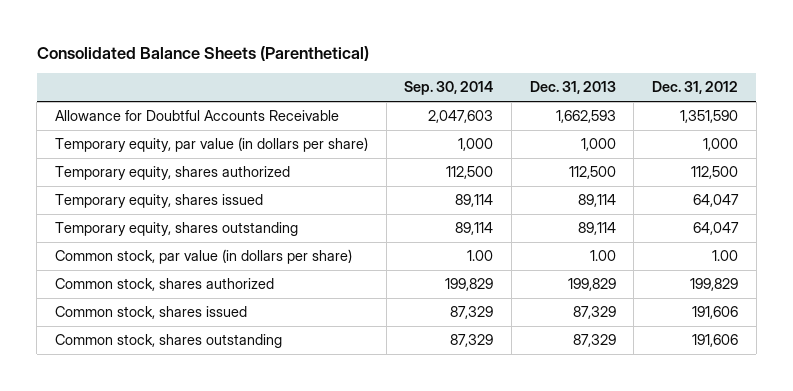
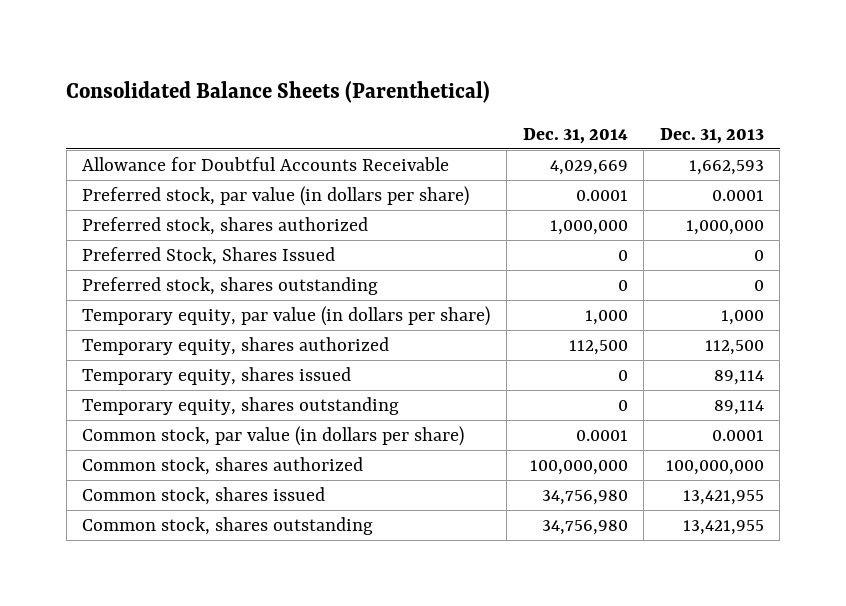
[404,81,494,96] Sep. 30, 2014 -> none
[651,81,738,95] Dec. 31, 2012 -> none
none -> [522,127,628,144] Dec. 31, 2014
none -> [82,186,470,207] Preferred stock, par value (in dollars per share)
none -> [82,217,369,236] Preferred stock, shares authorized
none -> [82,247,336,266] Preferred Stock, Shares Issued
none -> [82,277,379,296] Preferred stock, shares outstanding
[589,250,616,262] 1.00 -> [711,430,764,442] 0.0001
[567,278,616,292] 199,829 -> [665,460,764,476] 100,000,000
[572,306,616,320] 87,329 -> [682,490,764,506] 13,421,955
[572,334,616,348] 87,329 -> [682,520,764,536] 13,421,955

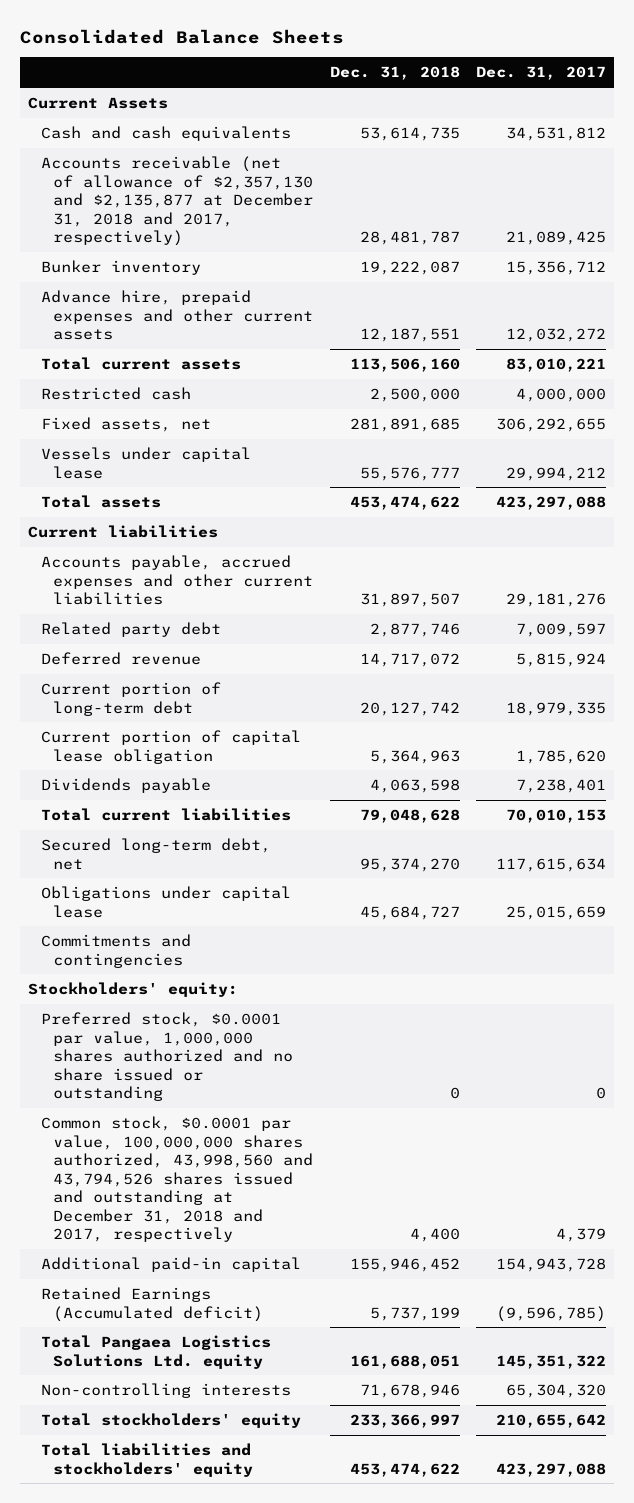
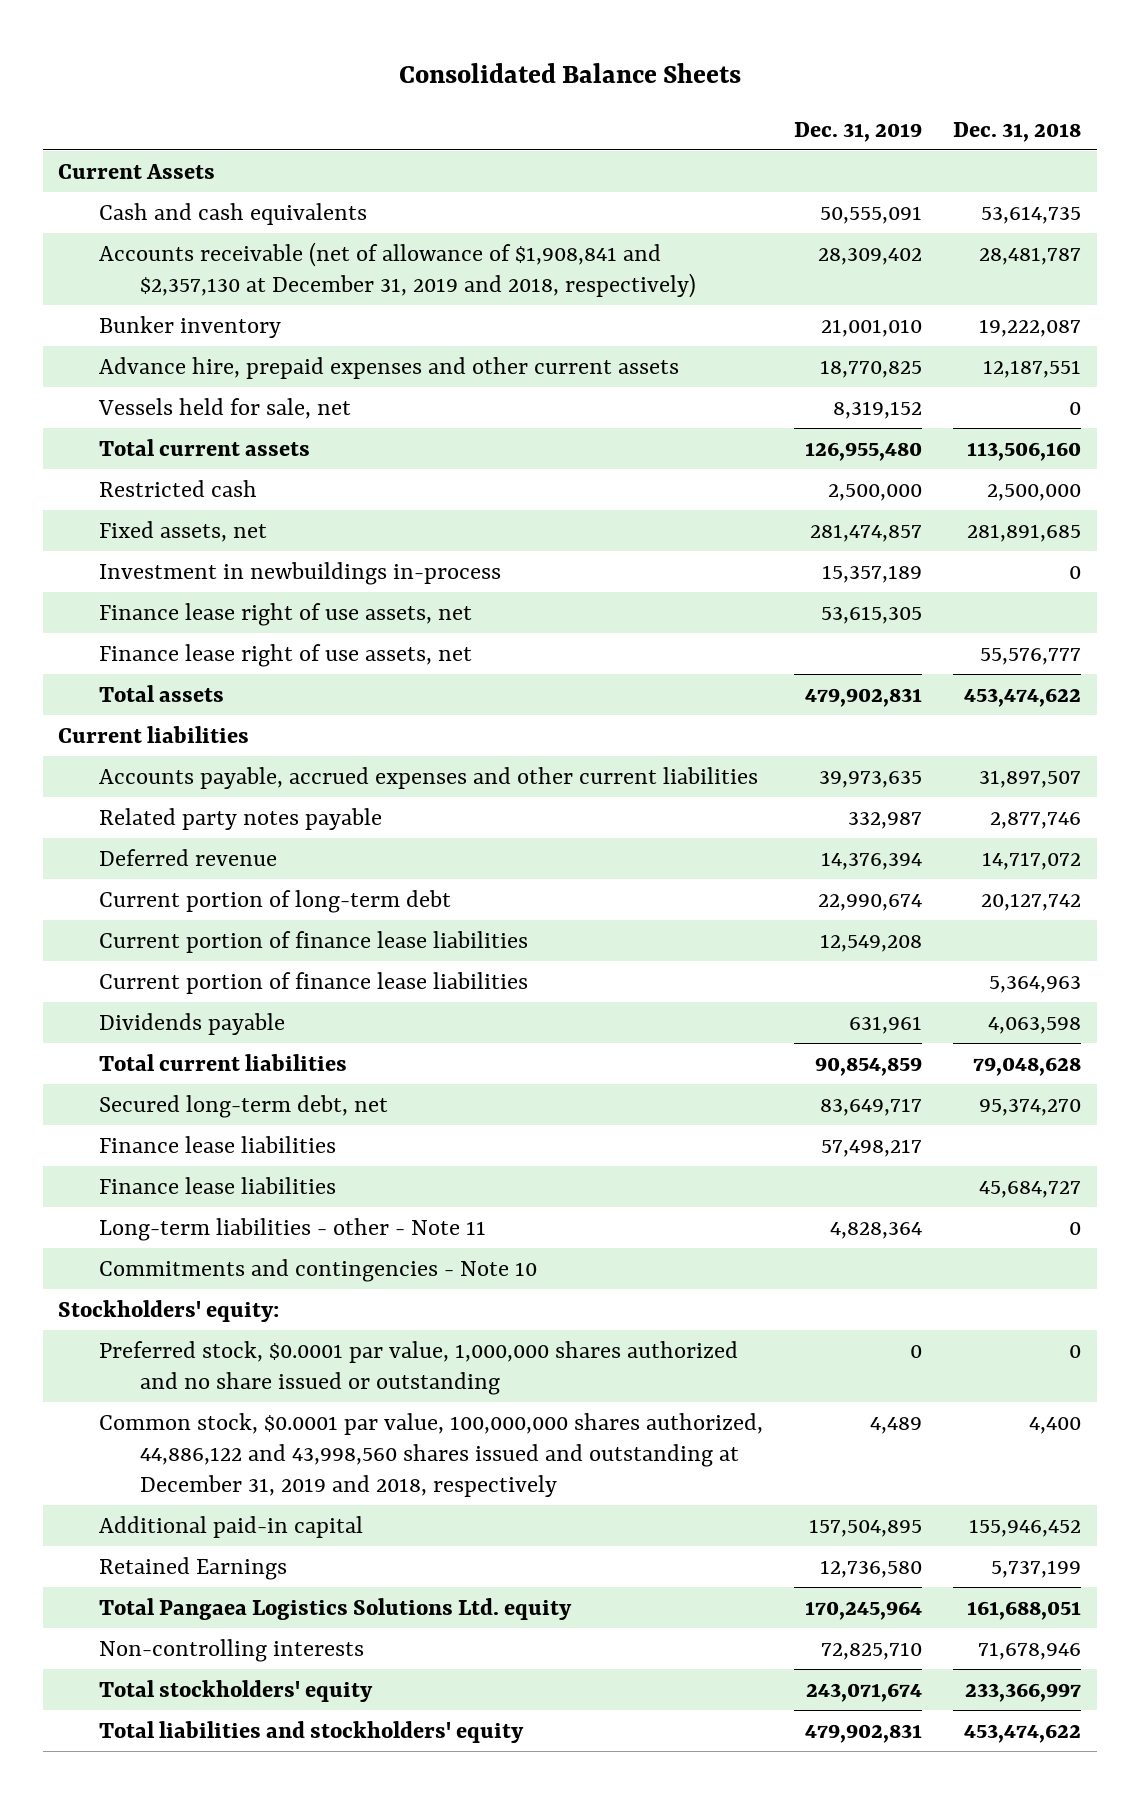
[475,66,606,81] Dec. 31, 2017 -> none
none -> [794,121,923,142] Dec. 31, 2019
[40,155,314,247] Accounts receivable (net of allowance of $2,357,130 and $2,135,877 at December 31, 2018 and 2017, respectively) -> [99,241,696,298] Accounts receivable (net of allowance of $1,908,841 and $2,357,130 at December 31, 2019 and 2018, respectively)
none -> [98,397,352,419] Vessels held for sale, net
none -> [99,561,502,585] Investment in newbuildings in-process
none -> [99,602,473,626] Finance lease right of use assets, net
[40,446,251,479] Vessels under capital lease -> [99,643,473,667] Finance lease right of use assets, net
[40,621,221,637] Related party debt -> [99,807,383,830] Related party notes payable
none -> [99,930,529,953] Current portion of finance lease liabilities
[40,729,301,764] Current portion of capital lease obligation -> [99,971,529,994] Current portion of finance lease liabilities
none -> [99,1135,337,1153] Finance lease liabilities
[40,885,291,918] Obligations under capital lease -> [99,1176,337,1194] Finance lease liabilities
none -> [99,1217,487,1241] Long-term liabilities - other - Note 11
[40,933,191,968] Commitments and contingencies -> [99,1258,538,1282] Commitments and contingencies - Note 10
[40,1115,314,1243] Common stock, $0.0001 par value, 100,000,000 shares authorized, 43,998,560 and 43,794,526 shares issued and outstanding at December 31, 2018 and 2017, respectively -> [99,1412,764,1498] Common stock, $0.0001 par value, 100,000,000 shares authorized, 44,886,122 and 43,998,560 shares issued and outstanding at December 31, 2019 and 2018, respectively
[40,1286,264,1322] Retained Earnings (Accumulated deficit) -> [99,1556,288,1580] Retained Earnings

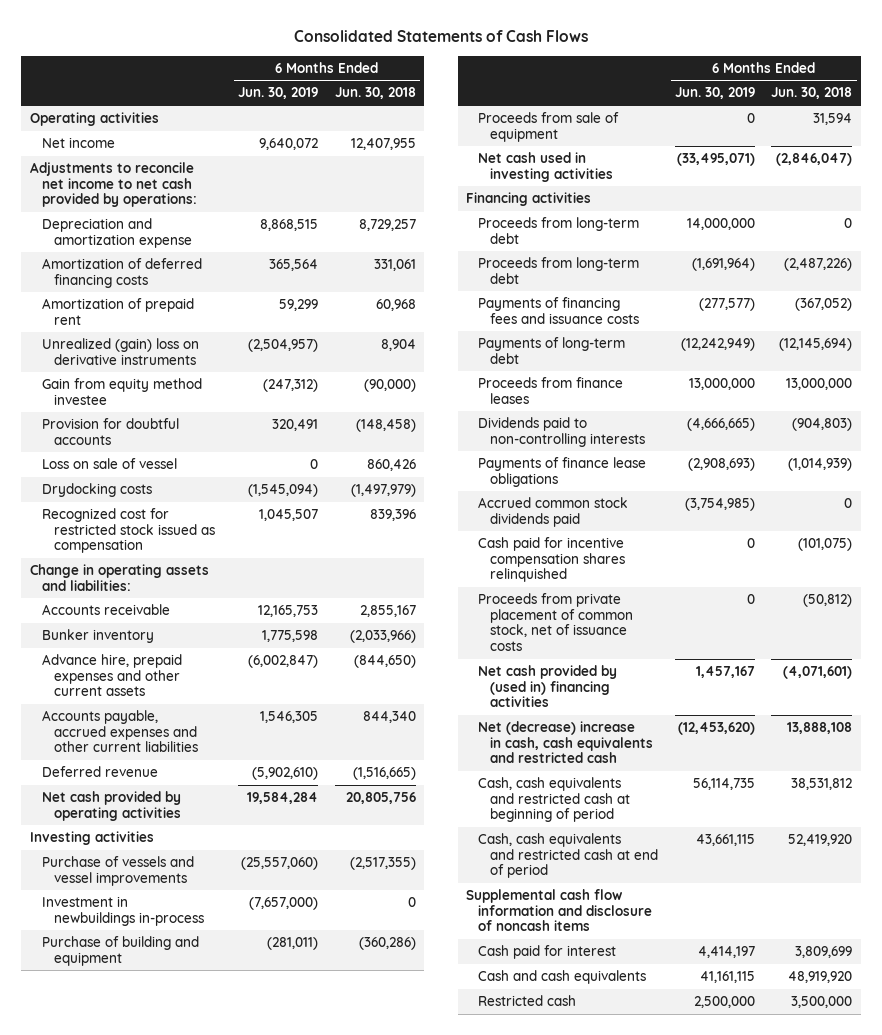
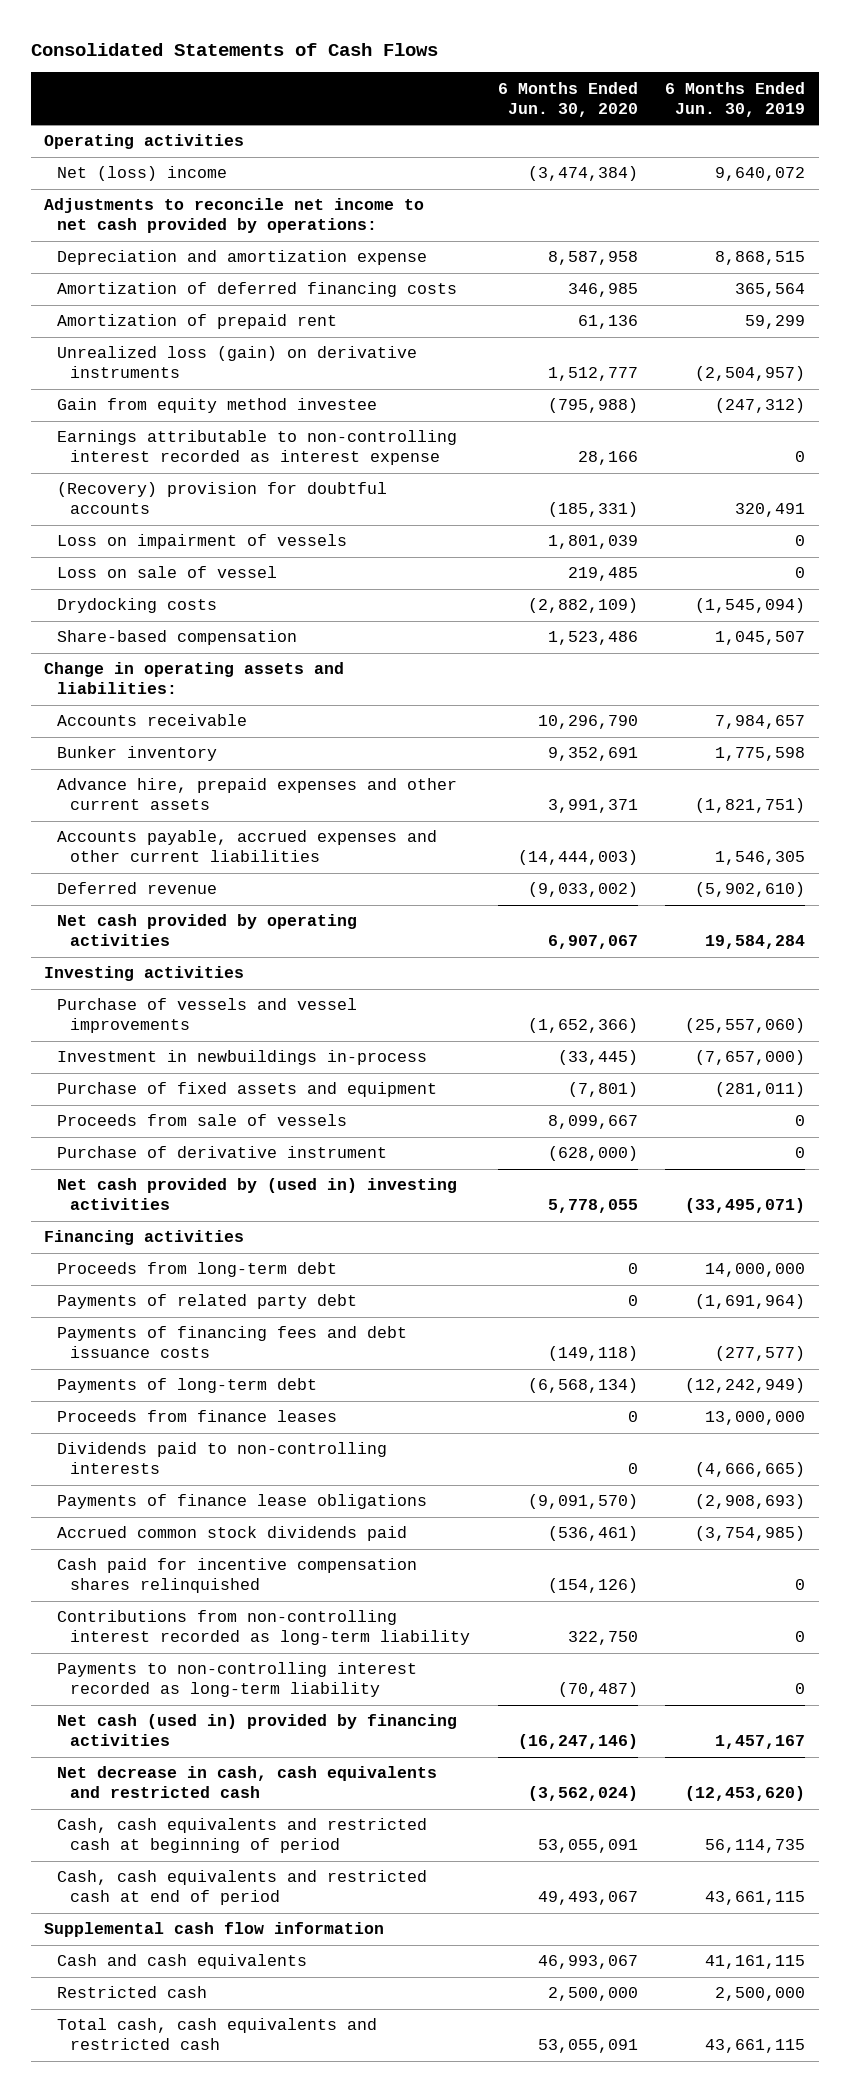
[334,87,416,100] Jun. 30, 2018 -> none
none -> [497,81,638,117] 6 Months Ended Jun. 30, 2020
[41,137,115,149] Net income -> [57,166,228,182] Net (loss) income
[41,338,199,365] Unrealized (gain) loss on derivative instruments -> [57,346,418,379] Unrealized loss (gain) on derivative instruments
none -> [57,430,458,466] Earnings attributable to non-controlling interest recorded as interest expense
[41,418,179,445] Provision for doubtful accounts -> [57,482,388,515] (Recovery) provision for doubtful accounts
none -> [57,534,348,550] Loss on impairment of vessels
[41,508,215,554] Recognized cost for restricted stock issued as compensation -> [57,630,298,646] Share-based compensation
[258,605,319,618] 12,165,753 -> [714,715,805,730] 7,984,657
[248,655,319,669] (6,002,847) -> [694,798,805,814] (1,821,751)
[41,936,199,966] Purchase of building and equipment -> [57,1082,438,1098] Purchase of fixed assets and equipment
[478,112,620,142] Proceeds from sale of equipment -> [57,1114,348,1127] Proceeds from sale of vessels
none -> [57,1146,388,1159] Purchase of derivative instrument
[478,152,614,182] Net cash used in investing activities -> [57,1178,458,1211] Net cash provided by (used in) investing activities
[478,257,640,284] Proceeds from long-term debt -> [57,1294,358,1310] Payments of related party debt
[478,297,640,324] Payments of financing fees and issuance costs -> [57,1326,408,1359] Payments of financing fees and debt issuance costs
[478,593,634,651] Proceeds from private placement of common stock, net of issuance costs -> none
none -> [57,1610,471,1646] Contributions from non-controlling interest recorded as long-term liability
none -> [57,1662,418,1698] Payments to non-controlling interest recorded as long-term liability
[478,665,618,708] Net cash provided by (used in) financing activities -> [57,1714,458,1747] Net cash (used in) provided by financing activities
[478,721,654,764] Net (decrease) increase in cash, cash equivalents and restricted cash -> [57,1766,438,1799] Net decrease in cash, cash equivalents and restricted cash
[478,945,617,960] Cash paid for interest -> none
[466,889,653,932] Supplemental cash flow information and disclosure of noncash items -> [44,1922,385,1938] Supplemental cash flow information
none -> [57,2018,378,2051] Total cash, cash equivalents and restricted cash

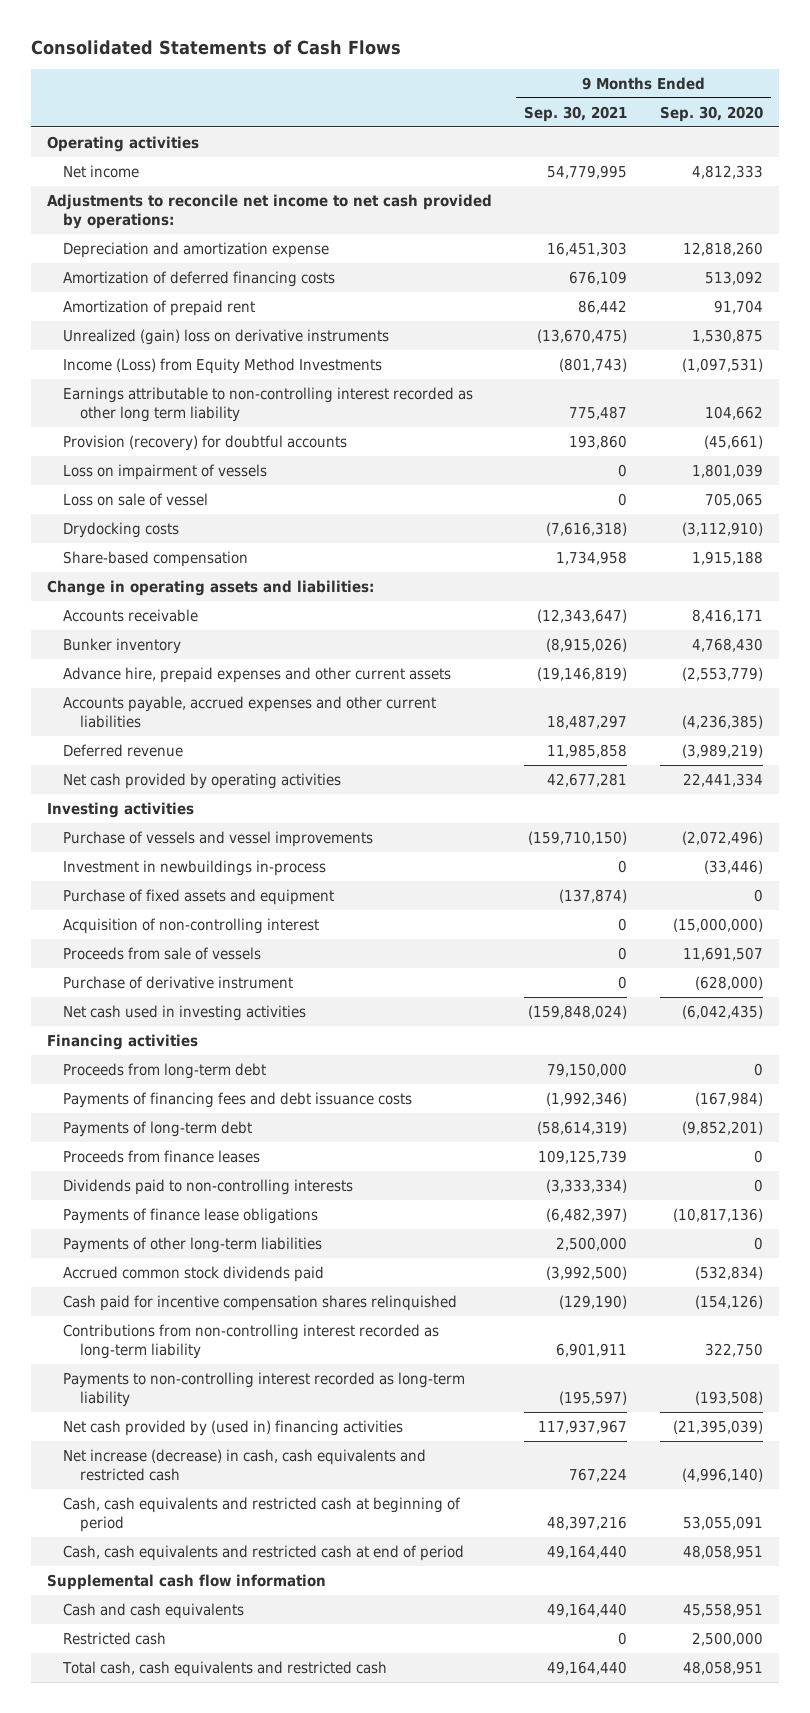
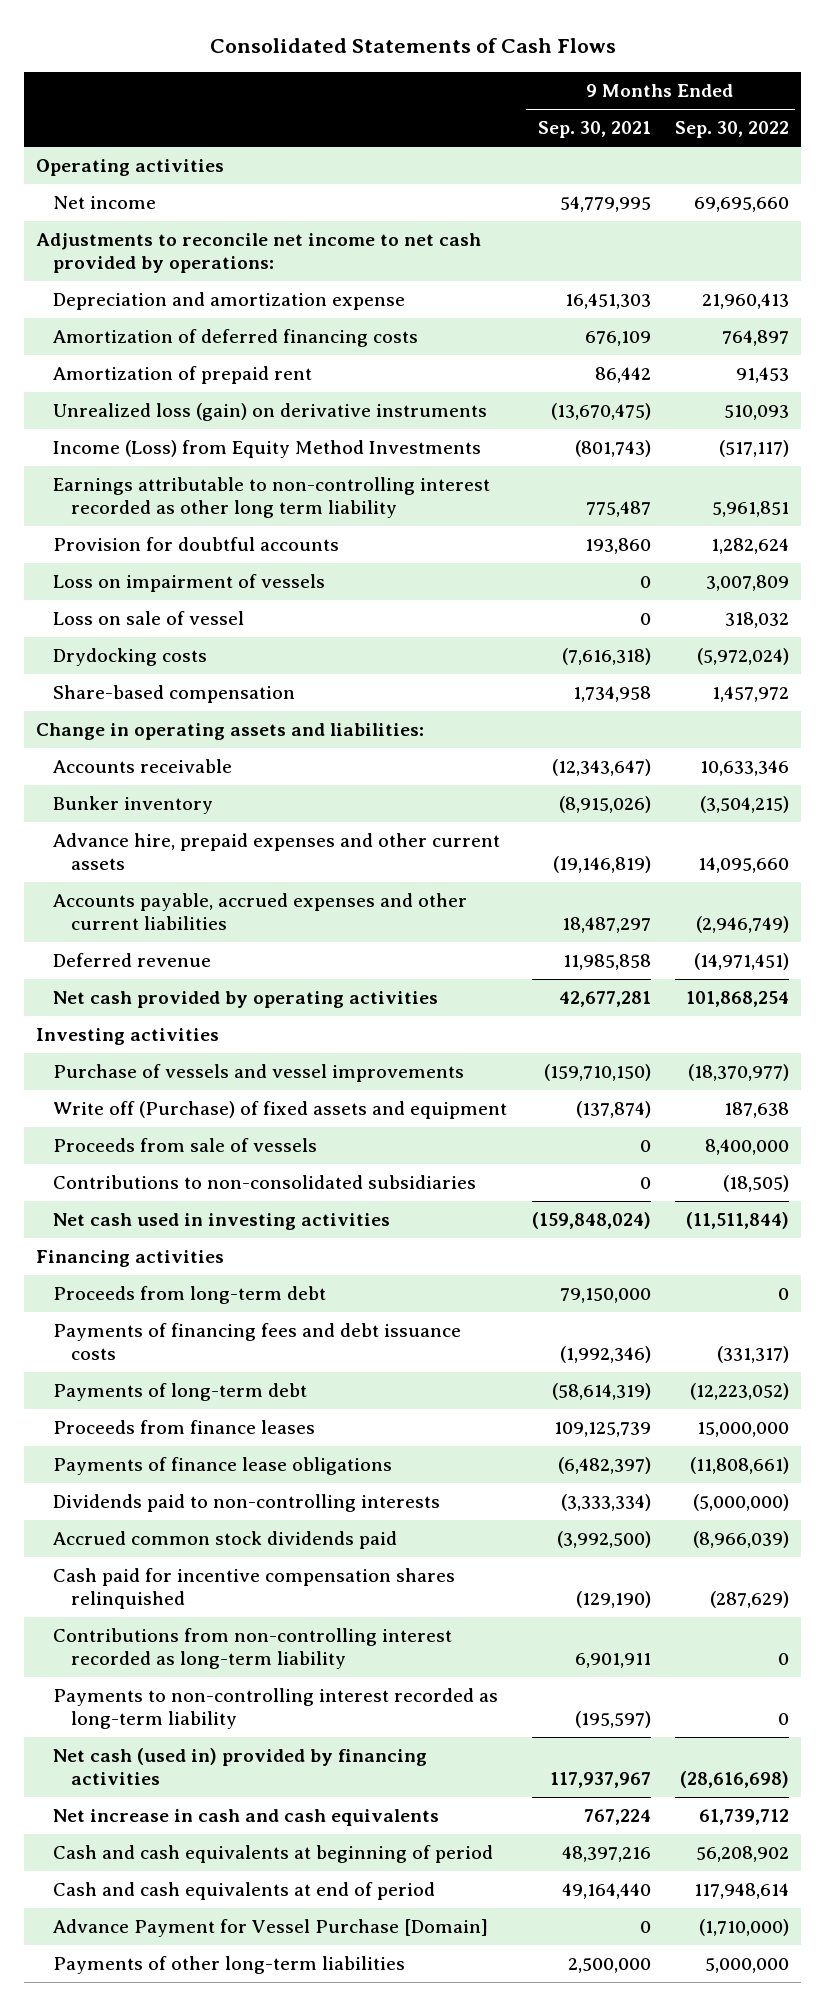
[659,105,763,122] Sep. 30, 2020 -> none
none -> [675,121,790,139] Sep. 30, 2022
[63,328,390,345] Unrealized (gain) loss on derivative instruments -> [53,403,488,422] Unrealized loss (gain) on derivative instruments
[63,434,348,451] Provision (recovery) for doubtful accounts -> [53,537,340,552] Provision for doubtful accounts
[63,859,327,876] Investment in newbuildings in-process -> none
[63,917,320,934] Acquisition of non-controlling interest -> none
[63,888,335,905] Purchase of fixed assets and equipment -> [53,1101,508,1120] Write off (Purchase) of fixed assets and equipment
[63,975,294,989] Purchase of derivative instrument -> none
none -> [53,1175,477,1190] Contributions to non-consolidated subsidiaries
[63,1178,354,1195] Dividends paid to non-controlling interests -> [53,1494,441,1513] Dividends paid to non-controlling interests
[46,1573,326,1590] Supplemental cash flow information -> none
[63,1602,245,1619] Cash and cash equivalents -> none
[63,1631,167,1645] Restricted cash -> none
[62,1660,388,1677] Total cash, cash equivalents and restricted cash -> none
[63,1419,404,1436] Net cash provided by (used in) financing activities -> [53,1748,428,1785] Net cash (used in) provided by financing activities
[63,1448,427,1482] Net increase (decrease) in cash, cash equivalents and restricted cash -> [53,1809,440,1827] Net increase in cash and cash equivalents
[63,1496,462,1533] Cash, cash equivalents and restricted cash at beginning of period -> [53,1845,494,1864] Cash and cash equivalents at beginning of period
[63,1544,465,1561] Cash, cash equivalents and restricted cash at end of period -> [53,1882,436,1901] Cash and cash equivalents at end of period
none -> [53,1919,489,1938] Advance Payment for Vessel Purchase [Domain]
[63,1236,323,1253] Payments of other long-term liabilities -> [53,1956,406,1975] Payments of other long-term liabilities

